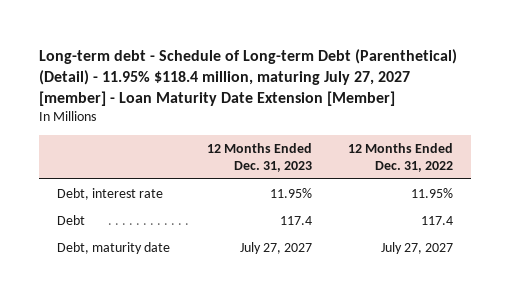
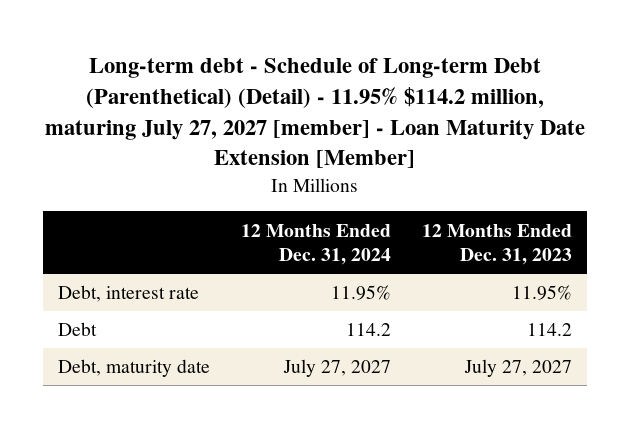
[39,48,458,106] Long-term debt - Schedule of Long-term Debt (Parenthetical) (Detail) - 11.95% $118.4 million, maturing July 27, 2027 [member] - Loan Maturity Date Extension [Member] -> [44,58,585,169] Long-term debt - Schedule of Long-term Debt (Parenthetical) (Detail) - 11.95% $114.2 million, maturing July 27, 2027 [member] - Loan Maturity Date Extension [Member]
[347,142,453,172] 12 Months Ended Dec. 31, 2022 -> none
none -> [240,223,391,265] 12 Months Ended Dec. 31, 2024
[279,215,312,225] 117.4 -> [526,323,572,337] 114.2

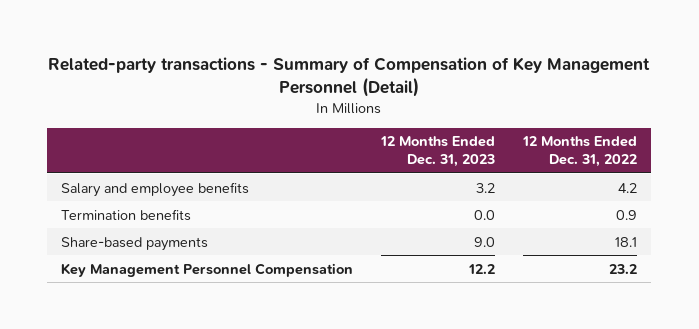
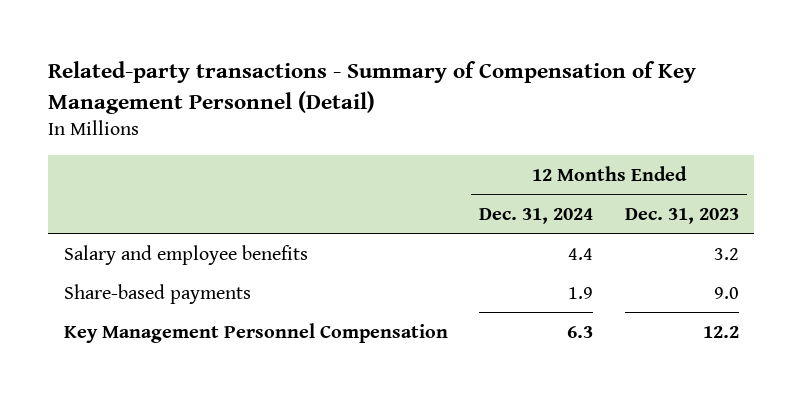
[522,136,638,168] 12 Months Ended Dec. 31, 2022 -> none
none -> [479,207,594,224] Dec. 31, 2024
[61,208,192,221] Termination benefits -> none

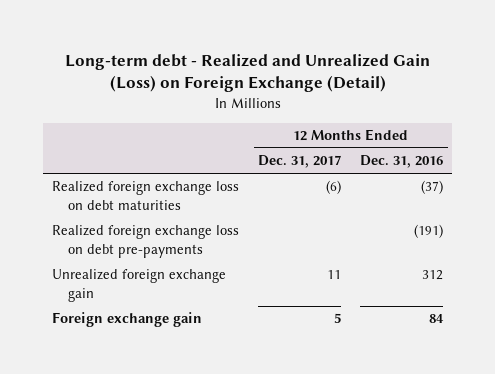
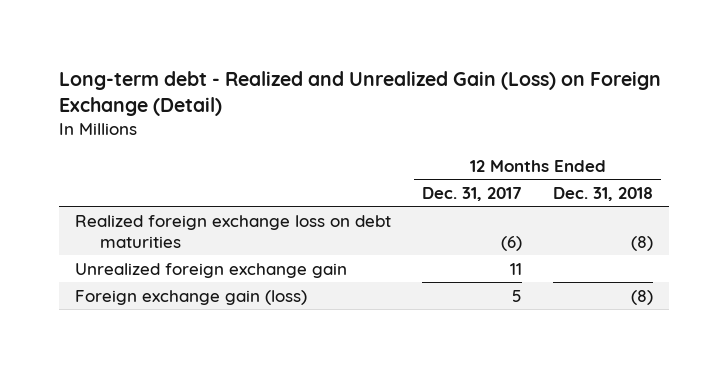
[359,155,443,169] Dec. 31, 2016 -> none
none -> [553,186,654,201] Dec. 31, 2018
[52,225,240,259] Realized foreign exchange loss on debt pre-payments -> none
[52,312,203,328] Foreign exchange gain -> [74,289,307,305] Foreign exchange gain (loss)

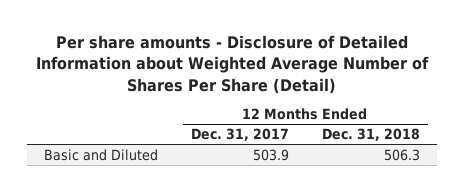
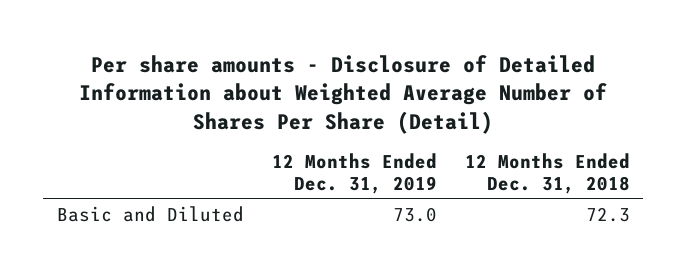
[190,128,289,142] Dec. 31, 2017 -> none
none -> [271,153,437,195] 12 Months Ended Dec. 31, 2019
[383,148,420,161] 506.3 -> [585,207,630,223] 72.3

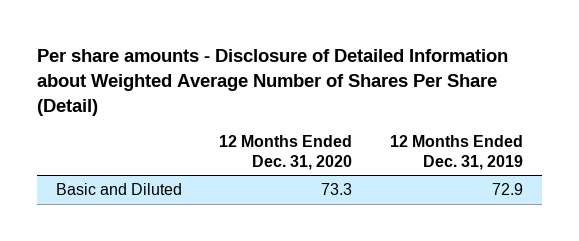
[464,153,630,195] 12 Months Ended Dec. 31, 2018 -> none
none -> [219,135,353,171] 12 Months Ended Dec. 31, 2020
[392,207,437,223] 73.0 -> [491,183,523,196] 72.9

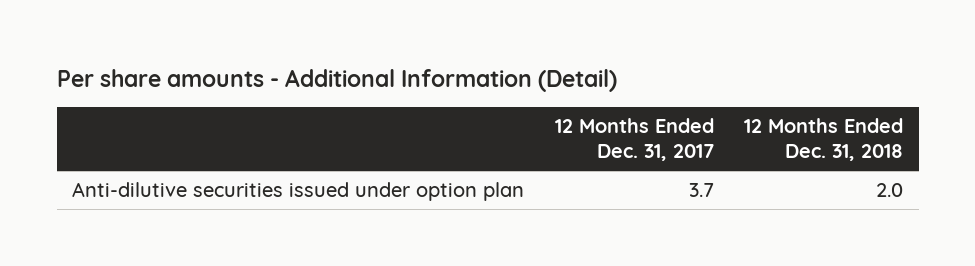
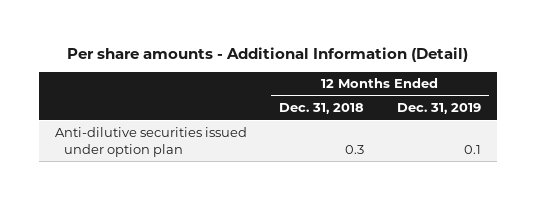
[554,118,714,161] 12 Months Ended Dec. 31, 2017 -> none
none -> [396,103,481,115] Dec. 31, 2019
[876,183,904,198] 2.0 -> [345,144,365,154] 0.3

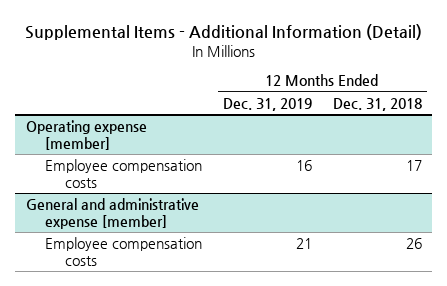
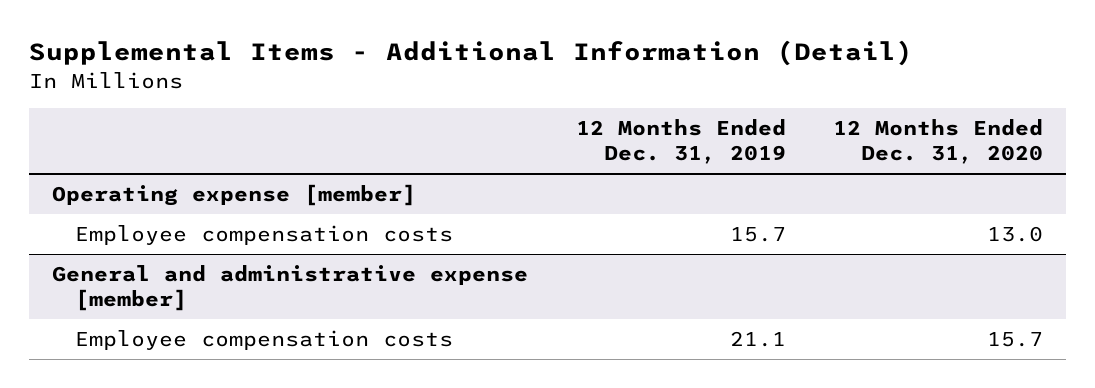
[332,97,422,111] Dec. 31, 2018 -> none
none -> [832,118,1043,165] 12 Months Ended Dec. 31, 2020
[295,160,312,172] 16 -> [729,226,786,242] 15.7
[295,238,312,250] 21 -> [729,330,786,347] 21.1

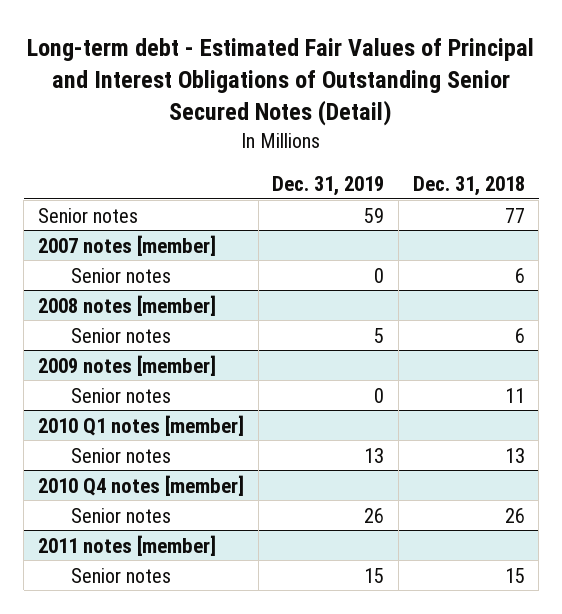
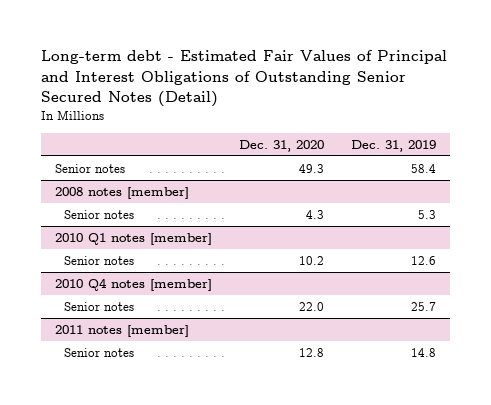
[412,175,525,196] Dec. 31, 2018 -> none
none -> [238,139,324,152] Dec. 31, 2020
[37,234,216,256] 2007 notes [member] -> none
[70,267,171,283] Senior notes -> none
[364,207,385,223] 59 -> [411,164,437,174] 58.4
[37,354,216,376] 2009 notes [member] -> none
[70,387,171,403] Senior notes -> none
[374,327,385,343] 5 -> [418,210,437,220] 5.3
[364,447,385,463] 13 -> [411,256,437,266] 12.6
[364,507,385,523] 26 -> [411,302,437,312] 25.7
[364,567,385,583] 15 -> [411,348,437,358] 14.8

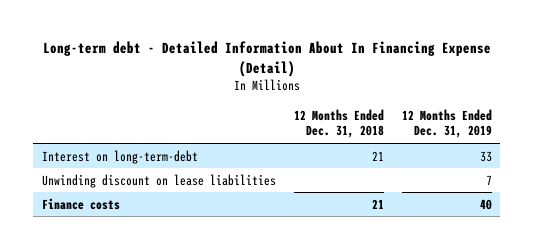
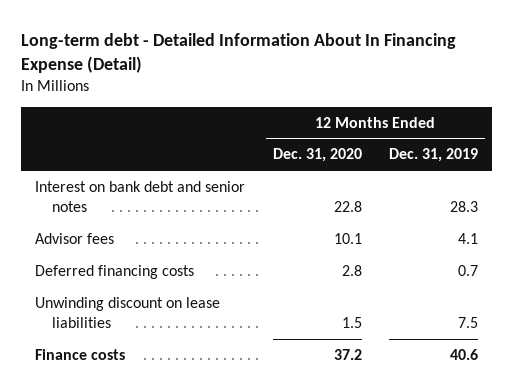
[293,108,384,139] 12 Months Ended Dec. 31, 2018 -> none
none -> [272,148,362,163] Dec. 31, 2020
[42,149,199,164] Interest on long-term-debt -> [35,180,246,213] Interest on bank debt and senior notes
[479,150,492,162] 33 -> [450,201,479,213] 28.3
none -> [35,232,115,244] Advisor fees
none -> [35,264,195,279] Deferred financing costs
[485,174,492,185] 7 -> [458,317,479,329] 7.5
[479,198,492,210] 40 -> [450,348,479,360] 40.6

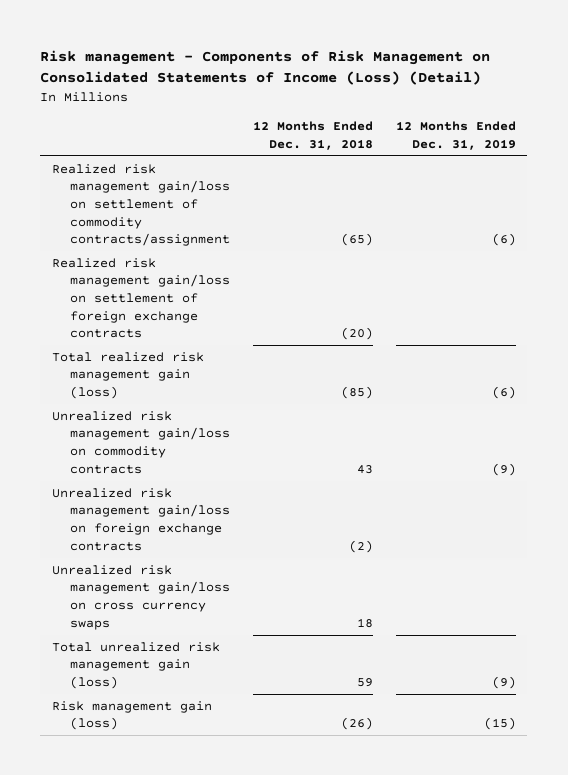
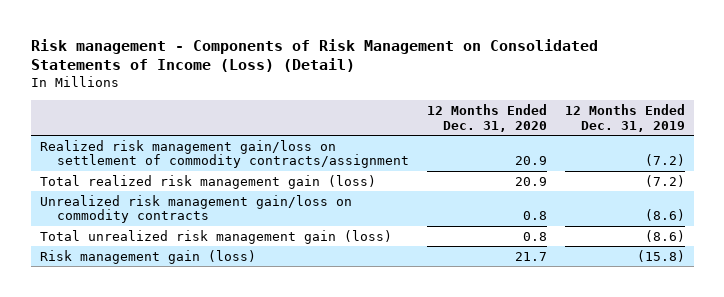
[252,121,373,150] 12 Months Ended Dec. 31, 2018 -> none
none -> [426,103,547,132] 12 Months Ended Dec. 31, 2020
[51,257,230,339] Realized risk management gain/loss on settlement of foreign exchange contracts -> none
[51,487,230,551] Unrealized risk management gain/loss on foreign exchange contracts -> none
[51,564,230,630] Unrealized risk management gain/loss on cross currency swaps -> none
[491,233,516,247] (6) -> [644,154,685,167] (7.2)
[491,386,516,400] (6) -> [644,174,685,187] (7.2)
[491,462,516,476] (9) -> [644,209,685,222] (8.6)
[491,676,516,690] (9) -> [644,229,685,242] (8.6)
[483,717,516,731] (15) -> [636,249,685,262] (15.8)

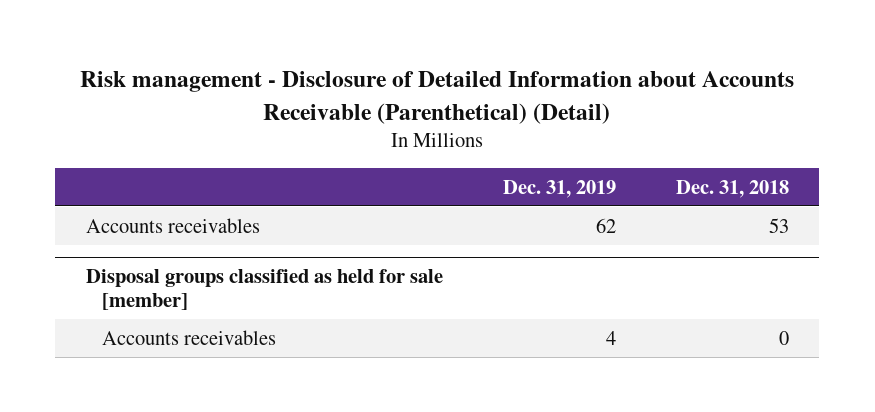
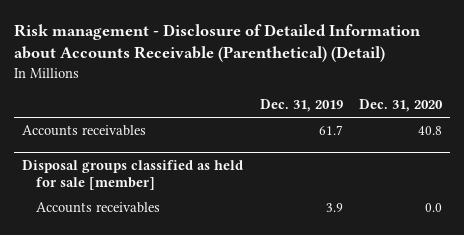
[676,179,790,198] Dec. 31, 2018 -> none
none -> [358,99,443,113] Dec. 31, 2020
[595,217,616,233] 62 -> [318,125,343,136] 61.7
[605,330,616,345] 4 -> [325,203,343,213] 3.9

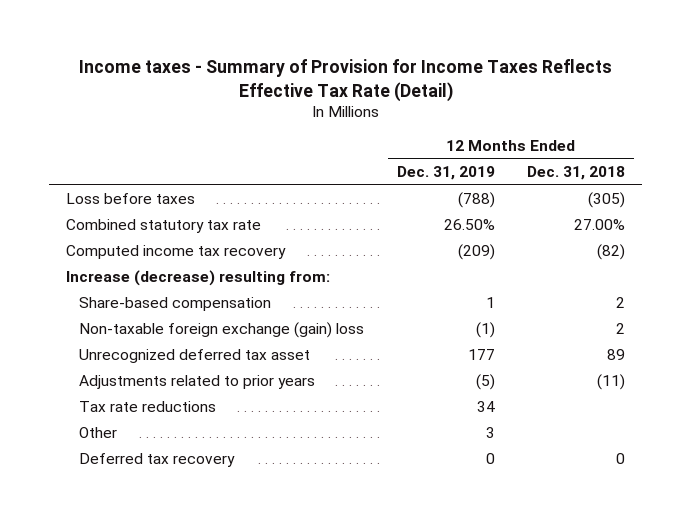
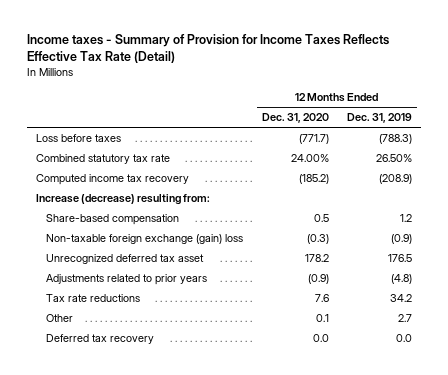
[527,166,626,181] Dec. 31, 2018 -> none
none -> [261,113,329,124] Dec. 31, 2020
[457,192,495,209] (788) -> [378,134,412,145] (788.3)
[457,244,495,261] (209) -> [378,174,412,185] (208.9)
[485,297,495,309] 1 -> [399,214,412,223] 1.2
[475,322,495,339] (1) -> [390,234,412,245] (0.9)
[467,349,495,361] 177 -> [387,254,412,263] 176.5
[475,374,495,391] (5) -> [390,274,412,285] (4.8)
[476,401,495,413] 34 -> [389,294,412,303] 34.2
[485,427,495,439] 3 -> [397,314,412,323] 2.7
[485,453,495,465] 0 -> [395,334,412,343] 0.0

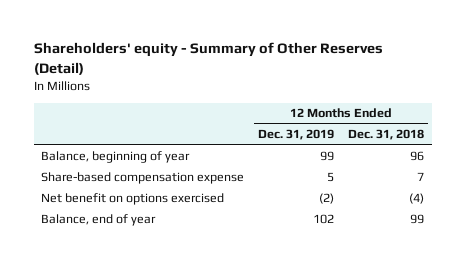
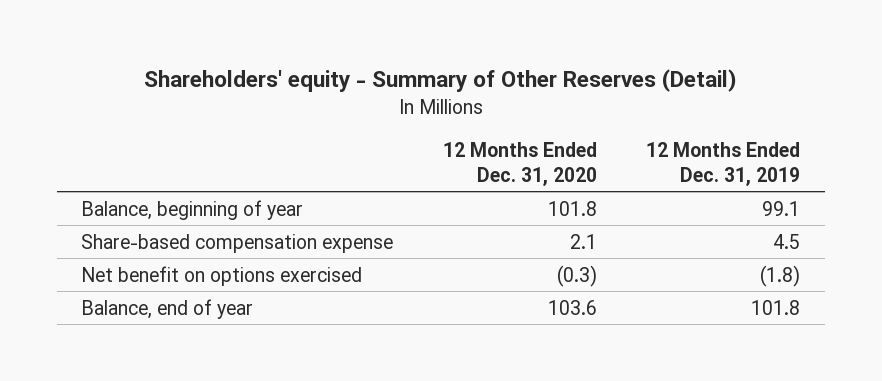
[348,128,425,140] Dec. 31, 2018 -> none
none -> [442,142,597,186] 12 Months Ended Dec. 31, 2020
[320,150,335,161] 99 -> [762,200,801,216] 99.1
[327,171,335,182] 5 -> [773,233,801,249] 4.5
[319,192,335,204] (2) -> [760,264,801,287] (1.8)
[313,213,335,224] 102 -> [751,299,801,315] 101.8

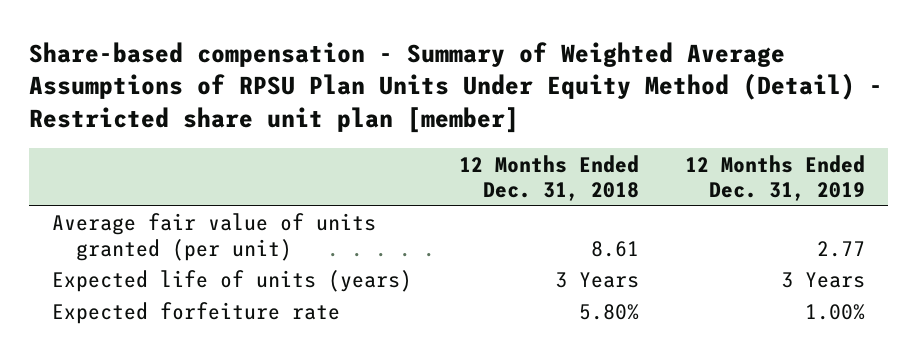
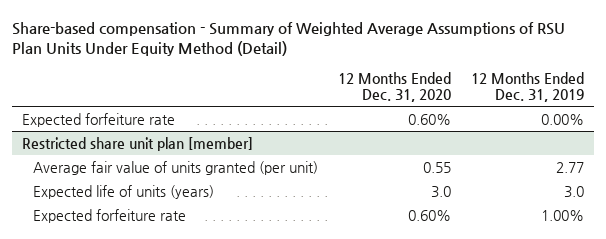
[28,41,883,134] Share-based compensation - Summary of Weighted Average Assumptions of RPSU Plan Units Under Equity Method (Detail) - Restricted share unit plan [member] -> [12,21,566,57] Share-based compensation - Summary of Weighted Average Assumptions of RSU Plan Units Under Equity Method (Detail)
[458,154,639,202] 12 Months Ended Dec. 31, 2018 -> none
none -> [337,72,451,102] 12 Months Ended Dec. 31, 2020
none -> [22,112,176,127] Expected forfeiture rate
none -> [22,136,254,151] Restricted share unit plan [member]
[781,272,866,289] 3 Years -> [563,185,584,198] 3.0

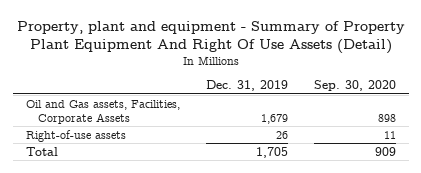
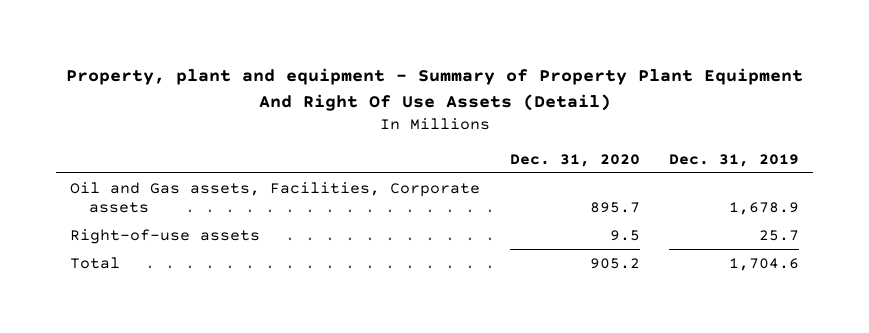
[313,80,396,92] Sep. 30, 2020 -> none
none -> [509,153,640,167] Dec. 31, 2020
[25,99,180,124] Oil and Gas assets, Facilities, Corporate Assets -> [70,181,481,213] Oil and Gas assets, Facilities, Corporate assets
[260,113,288,124] 1,679 -> [728,201,799,215] 1,678.9
[275,130,288,139] 26 -> [758,229,799,241] 25.7
[255,146,288,158] 1,705 -> [728,257,799,271] 1,704.6

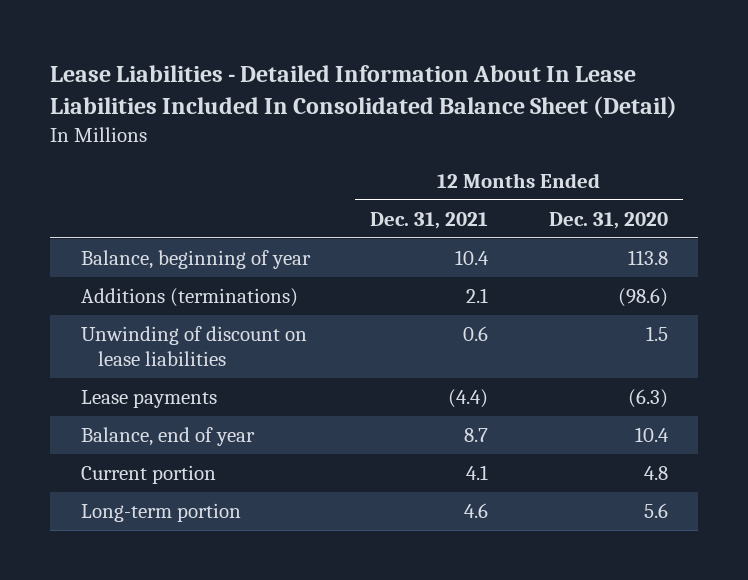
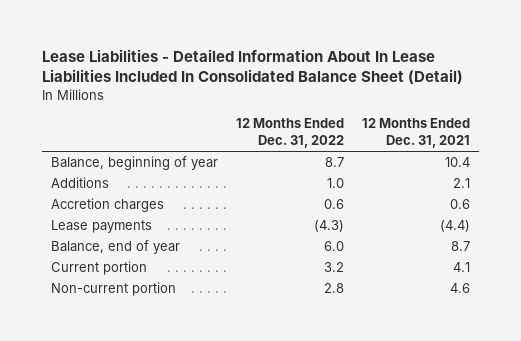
[548,211,668,229] Dec. 31, 2020 -> none
none -> [235,118,344,149] 12 Months Ended Dec. 31, 2022
[80,325,307,367] Unwinding of discount on lease liabilities -> none
[80,287,298,307] Additions (terminations) -> [51,177,110,189] Additions
none -> [51,198,165,213] Accretion charges
[80,502,241,522] Long-term portion -> [51,282,177,297] Non-current portion

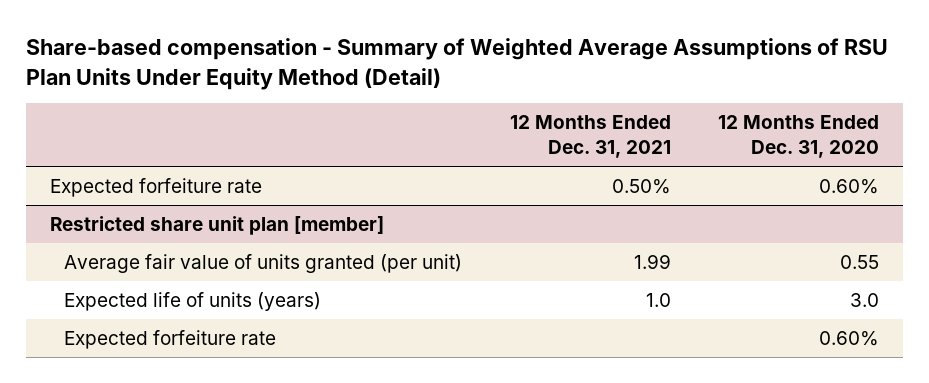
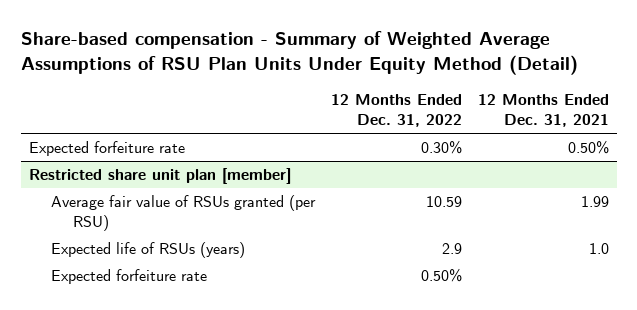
[718,115,880,158] 12 Months Ended Dec. 31, 2020 -> none
none -> [330,94,462,128] 12 Months Ended Dec. 31, 2022
[63,254,462,274] Average fair value of units granted (per unit) -> [50,195,316,232] Average fair value of RSUs granted (per RSU)
[63,292,321,312] Expected life of units (years) -> [50,242,245,259] Expected life of RSUs (years)

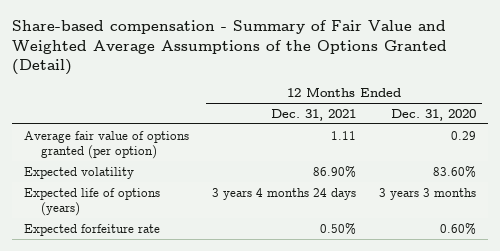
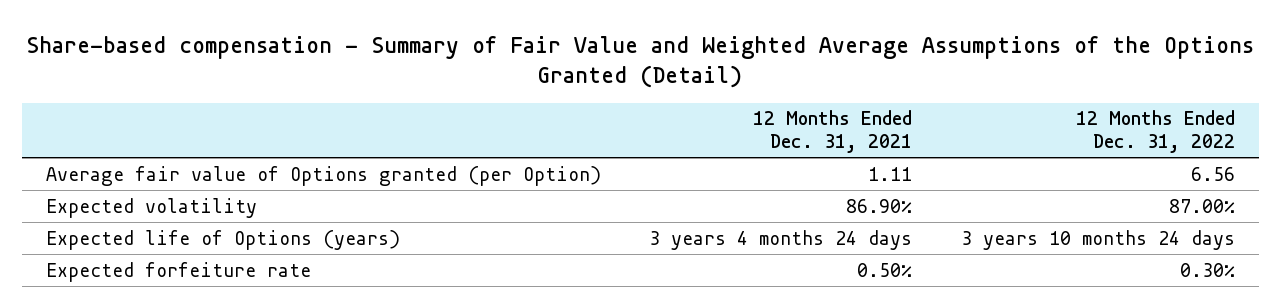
[391,108,477,121] Dec. 31, 2020 -> none
none -> [1075,110,1235,154] 12 Months Ended Dec. 31, 2022
[23,130,189,160] Average fair value of options granted (per option) -> [46,165,602,186] Average fair value of Options granted (per Option)
[23,187,160,217] Expected life of options (years) -> [46,229,401,250] Expected life of Options (years)

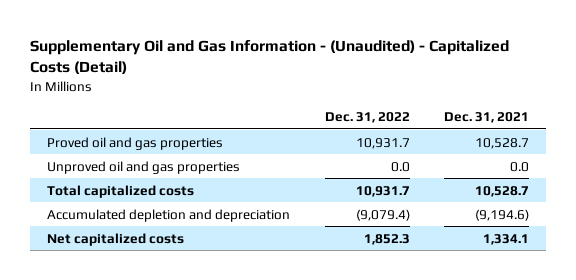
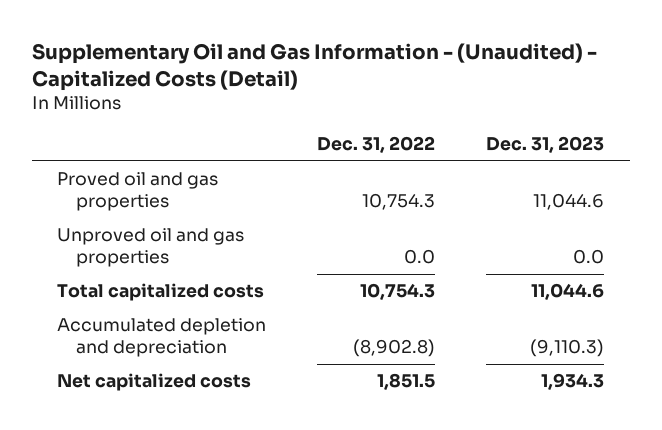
[443,111,529,123] Dec. 31, 2021 -> none
none -> [486,135,605,153] Dec. 31, 2023
[355,137,410,149] 10,931.7 -> [362,193,436,211] 10,754.3
[355,185,410,197] 10,931.7 -> [360,283,436,301] 10,754.3
[355,208,410,221] (9,079.4) -> [353,339,436,358] (8,902.8)
[363,233,410,245] 1,852.3 -> [377,373,436,391] 1,851.5

